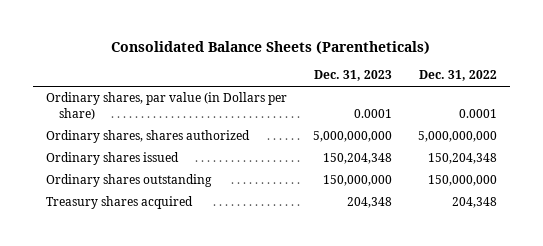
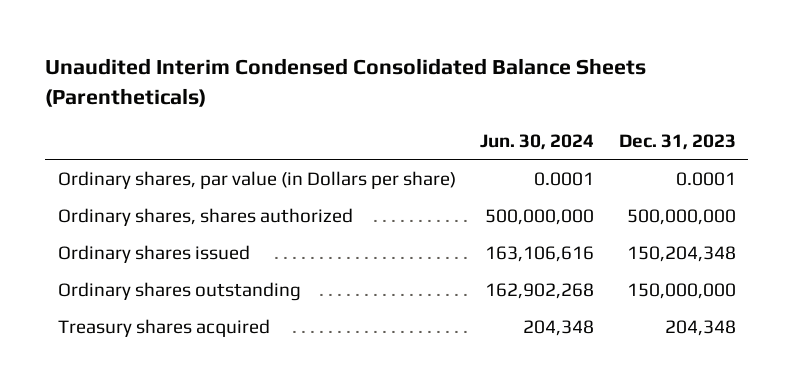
[111,40,431,54] Consolidated Balance Sheets (Parentheticals) -> [45,58,647,107] Unaudited Interim Condensed Consolidated Balance Sheets (Parentheticals)
[418,70,497,82] Dec. 31, 2022 -> none
none -> [480,133,595,150] Jun. 30, 2024
[312,131,392,143] 5,000,000,000 -> [626,208,736,225] 500,000,000

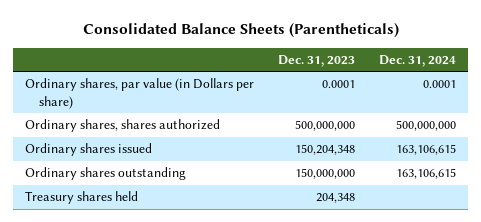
[45,58,647,107] Unaudited Interim Condensed Consolidated Balance Sheets (Parentheticals) -> [82,22,399,38] Consolidated Balance Sheets (Parentheticals)
[480,133,595,150] Jun. 30, 2024 -> none
none -> [379,54,457,67] Dec. 31, 2024
[57,318,270,337] Treasury shares acquired -> [25,191,139,205] Treasury shares held

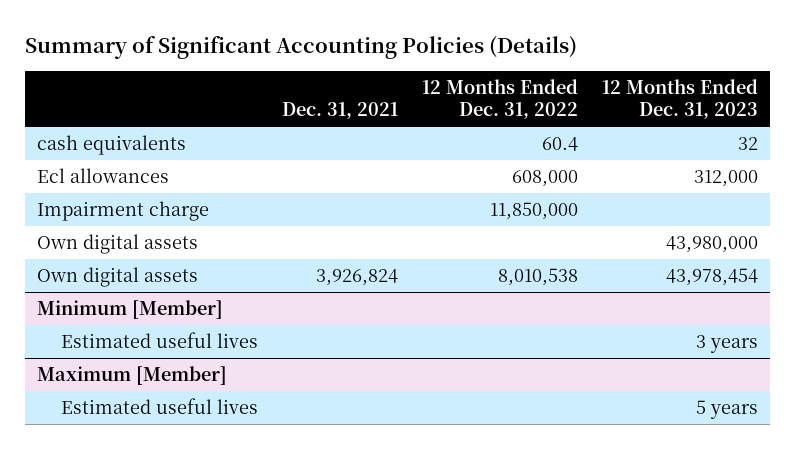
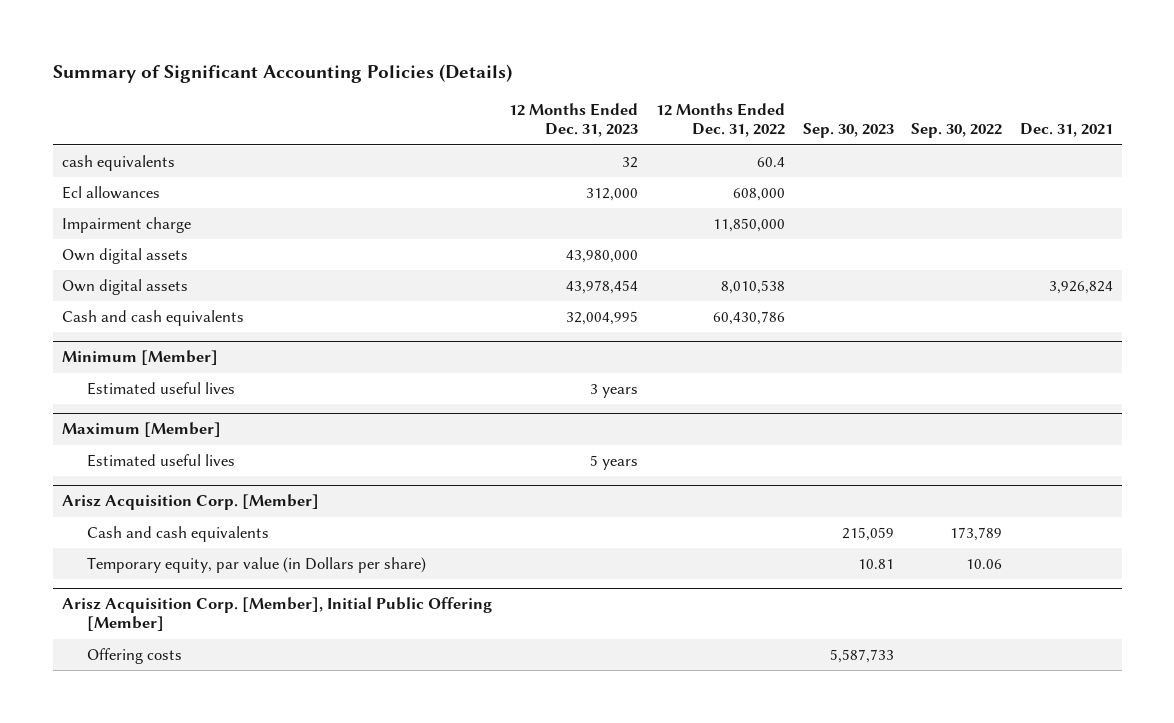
none -> [802,123,894,139] Sep. 30, 2023
none -> [911,123,1003,139] Sep. 30, 2022
none -> [61,310,244,327] Cash and cash equivalents
none -> [61,494,319,511] Arisz Acquisition Corp. [Member]
none -> [86,526,269,543] Cash and cash equivalents
none -> [86,557,426,574] Temporary equity, par value (in Dollars per share)
none -> [61,597,492,632] Arisz Acquisition Corp. [Member], Initial Public Offering [Member]
none -> [86,648,182,665] Offering costs

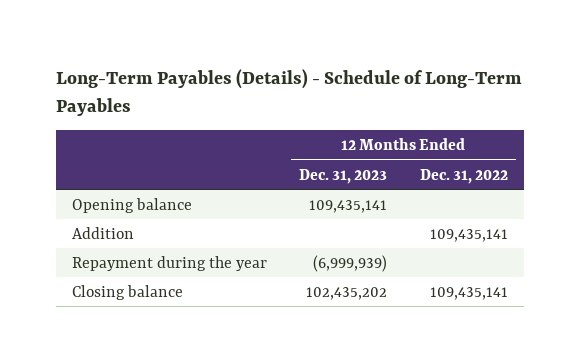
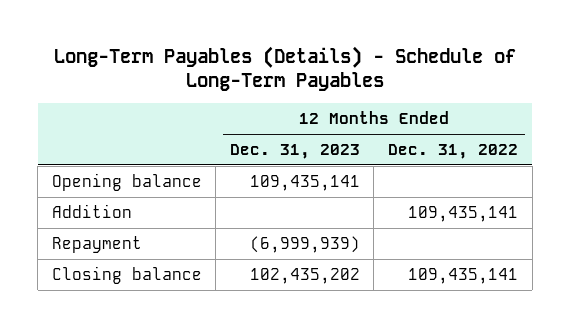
[71,255,267,271] Repayment during the year -> [51,235,142,253] Repayment

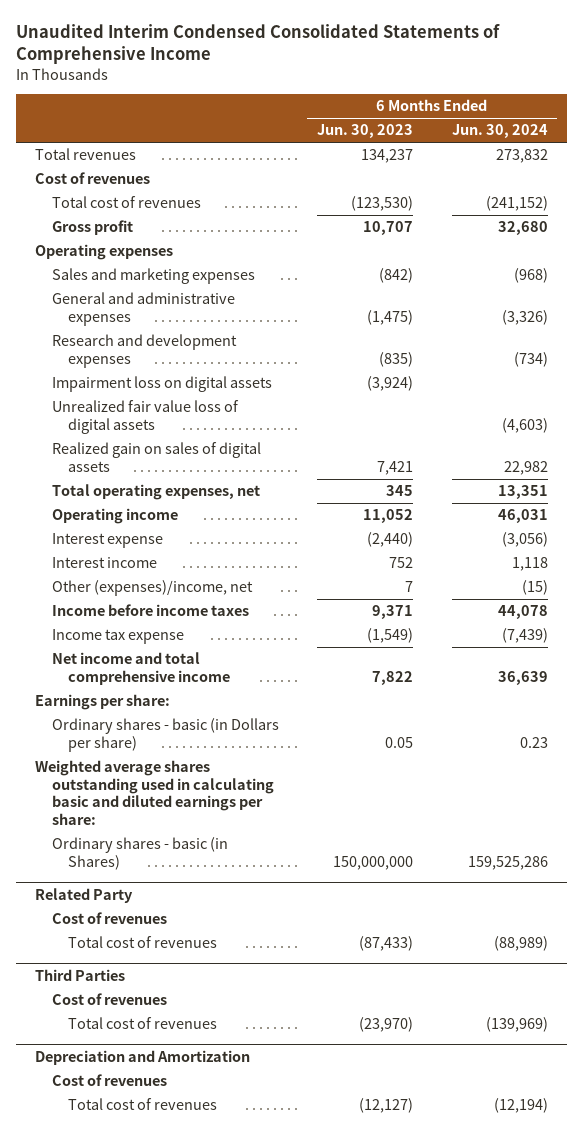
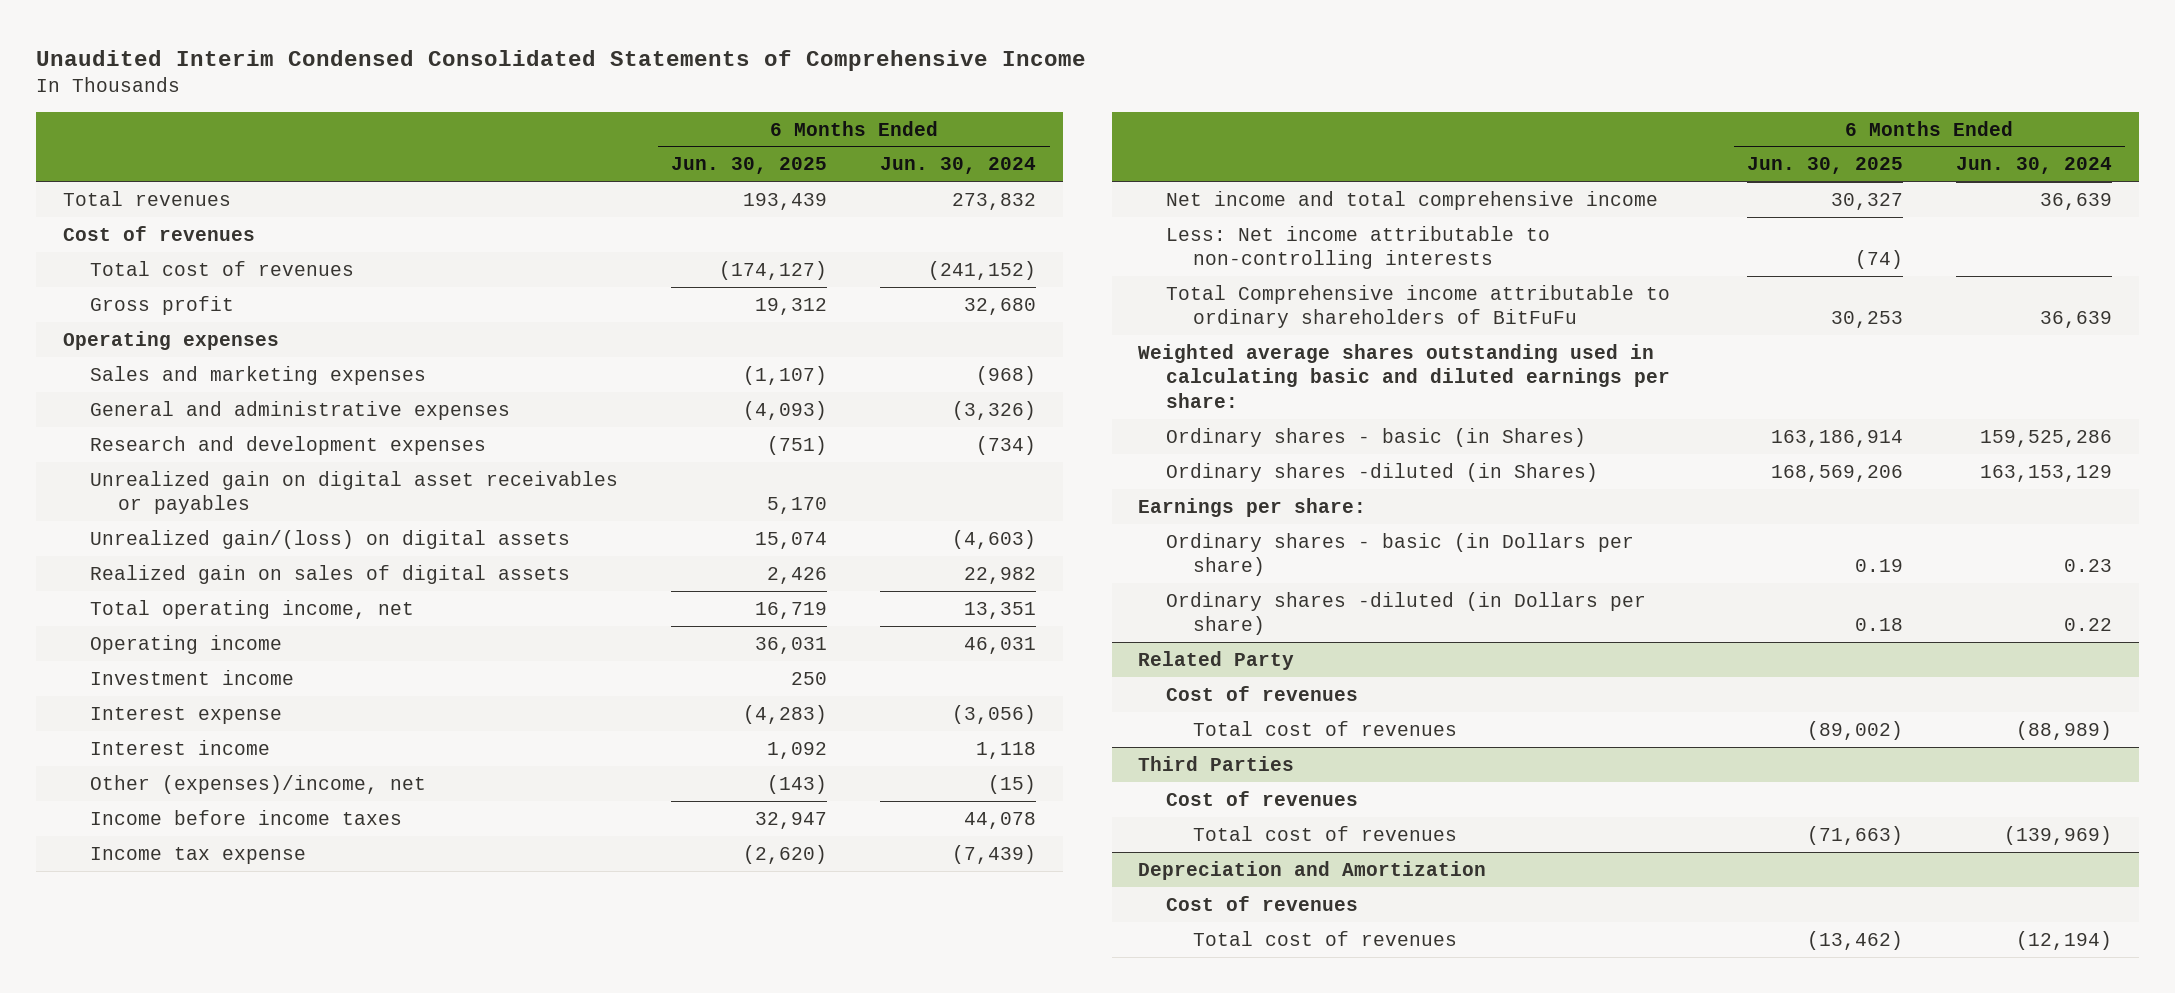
[317,124,414,139] Jun. 30, 2023 -> none
none -> [671,157,828,175] Jun. 30, 2025
[51,376,272,393] Impairment loss on digital assets -> none
none -> [90,470,619,515] Unrealized gain on digital asset receivables or payables
[51,400,239,434] Unrealized fair value loss of digital assets -> [90,529,571,549] Unrealized gain/(loss) on digital assets
[51,484,260,501] Total operating expenses, net -> [90,599,415,619] Total operating income, net
none -> [90,669,295,685] Investment income
none -> [1165,225,1550,270] Less: Net income attributable to non-controlling interests
none -> [1165,284,1670,329] Total Comprehensive income attributable to ordinary shareholders of BitFuFu
none -> [1165,462,1598,482] Ordinary shares -diluted (in Shares)
[35,694,171,711] Earnings per share: -> [1138,497,1367,517] Earnings per share:
[51,718,279,752] Ordinary shares - basic (in Dollars per share) -> [1165,532,1634,577] Ordinary shares - basic (in Dollars per share)
none -> [1165,591,1646,636] Ordinary shares -diluted (in Dollars per share)

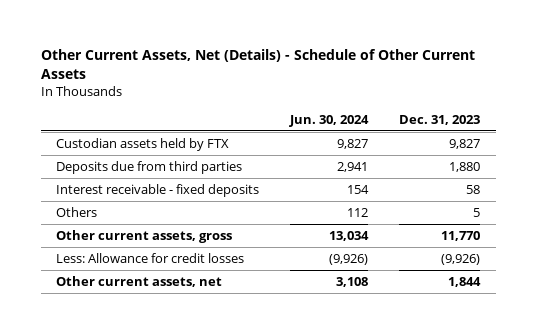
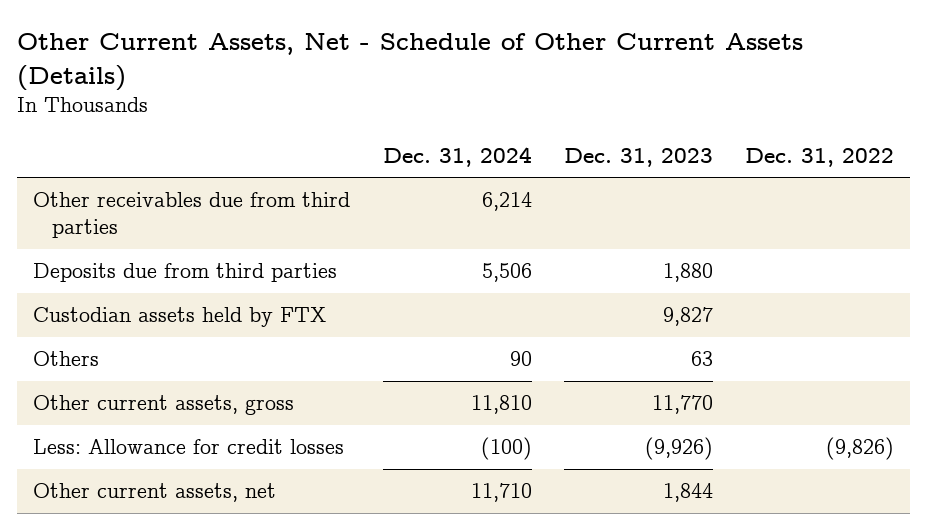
[40,49,475,80] Other Current Assets, Net (Details) - Schedule of Other Current Assets -> [17,33,804,91] Other Current Assets, Net - Schedule of Other Current Assets (Details)
[289,114,370,127] Jun. 30, 2024 -> none
none -> [382,146,532,167] Dec. 31, 2024
none -> [745,147,895,167] Dec. 31, 2022
none -> [33,192,351,239] Other receivables due from third parties
[56,183,260,197] Interest receivable - fixed deposits -> none
[56,137,230,151] Custodian assets held by FTX -> [33,307,327,328] Custodian assets held by FTX
[473,207,481,217] 5 -> [690,351,713,367] 63

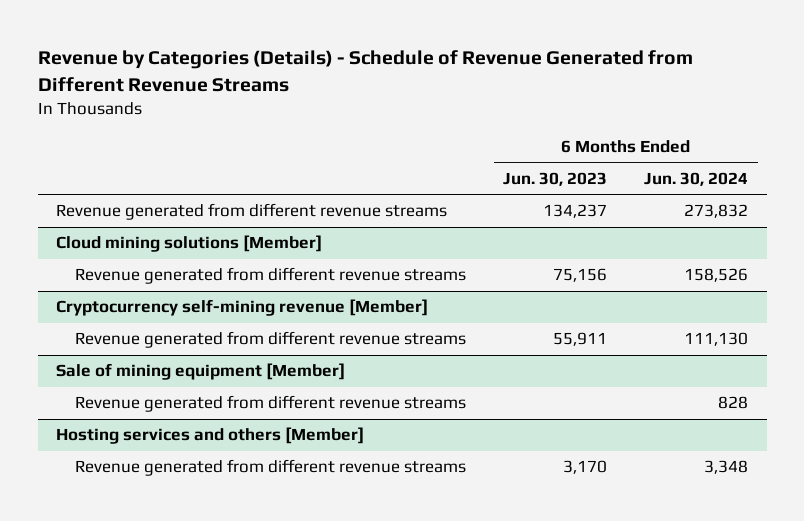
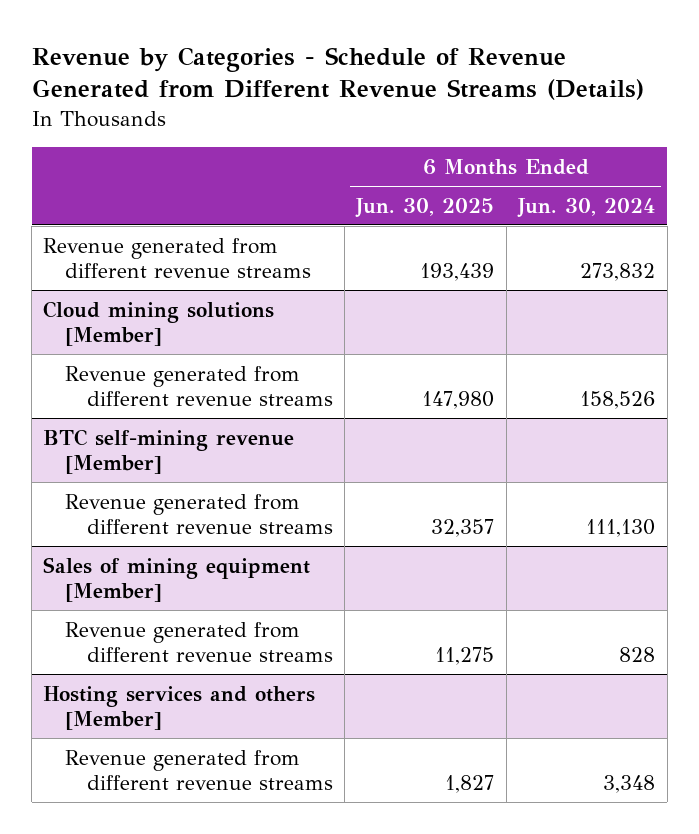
[37,50,693,92] Revenue by Categories (Details) - Schedule of Revenue Generated from Different Revenue Streams -> [31,46,644,101] Revenue by Categories - Schedule of Revenue Generated from Different Revenue Streams (Details)
[503,171,608,186] Jun. 30, 2023 -> none
none -> [355,197,495,218] Jun. 30, 2025
[56,299,429,317] Cryptocurrency self-mining revenue [Member] -> [43,428,295,475] BTC self-mining revenue [Member]
[56,363,346,381] Sale of mining equipment [Member] -> [43,556,311,603] Sales of mining equipment [Member]

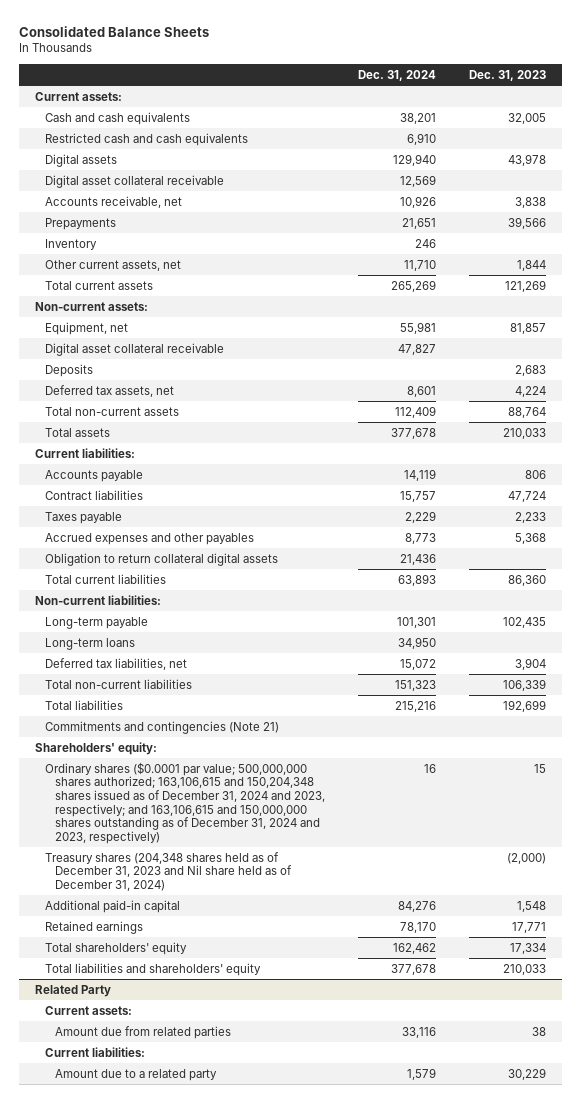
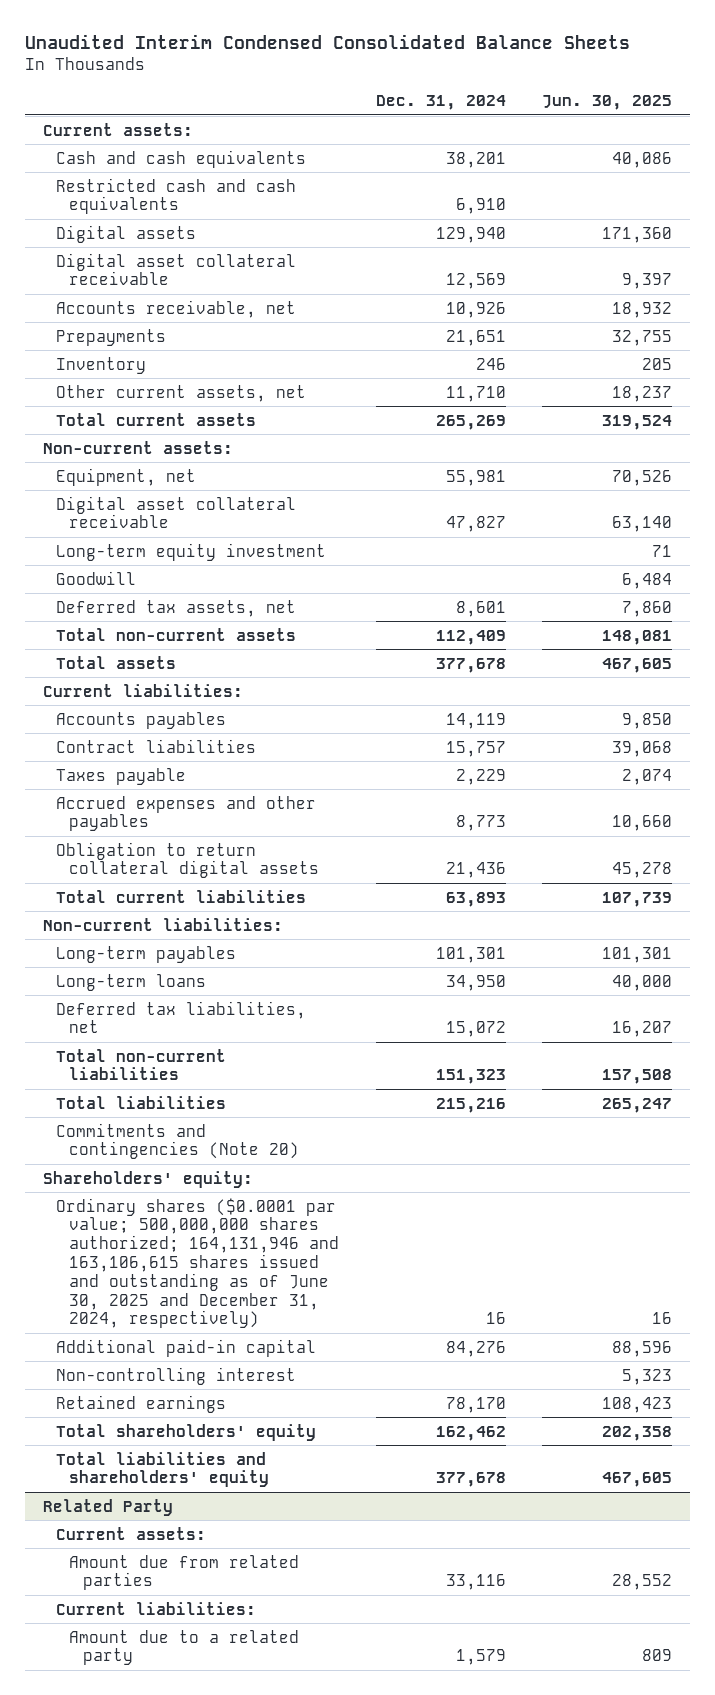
[18,25,209,37] Consolidated Balance Sheets -> [25,34,631,50] Unaudited Interim Condensed Consolidated Balance Sheets
[468,69,546,81] Dec. 31, 2023 -> none
none -> [541,94,672,110] Jun. 30, 2025
[45,363,94,377] Deposits -> [56,542,327,561] Long-term equity investment
none -> [56,570,137,585] Goodwill
[45,469,144,482] Accounts payable -> [56,711,227,729] Accounts payables
[45,616,149,629] Long-term payable -> [56,945,237,963] Long-term payables
[45,720,280,734] Commitments and contingencies (Note 21) -> [56,1122,300,1160] Commitments and contingencies (Note 20)
[45,851,292,891] Treasury shares (204,348 shares held as of December 31, 2023 and Nil share held as of December 31, 2024) -> none
[45,761,325,844] Ordinary shares ($0.0001 par value; 500,000,000 shares authorized; 163,106,615 and 150,204,348 shares issued as of December 31, 2024 and 2023, respectively; and 163,106,615 and 150,000,000 shares outstanding as of December 31, 2024 and 2023, respectively) -> [56,1197,340,1329] Ordinary shares ($0.0001 par value; 500,000,000 shares authorized; 164,131,946 and 163,106,615 shares issued and outstanding as of June 30, 2025 and December 31, 2024, respectively)
none -> [56,1366,297,1385] Non-controlling interest

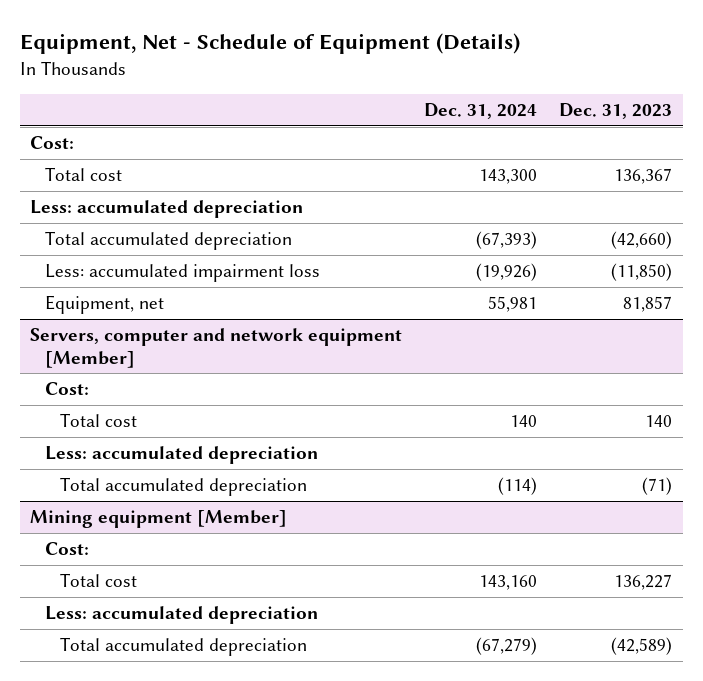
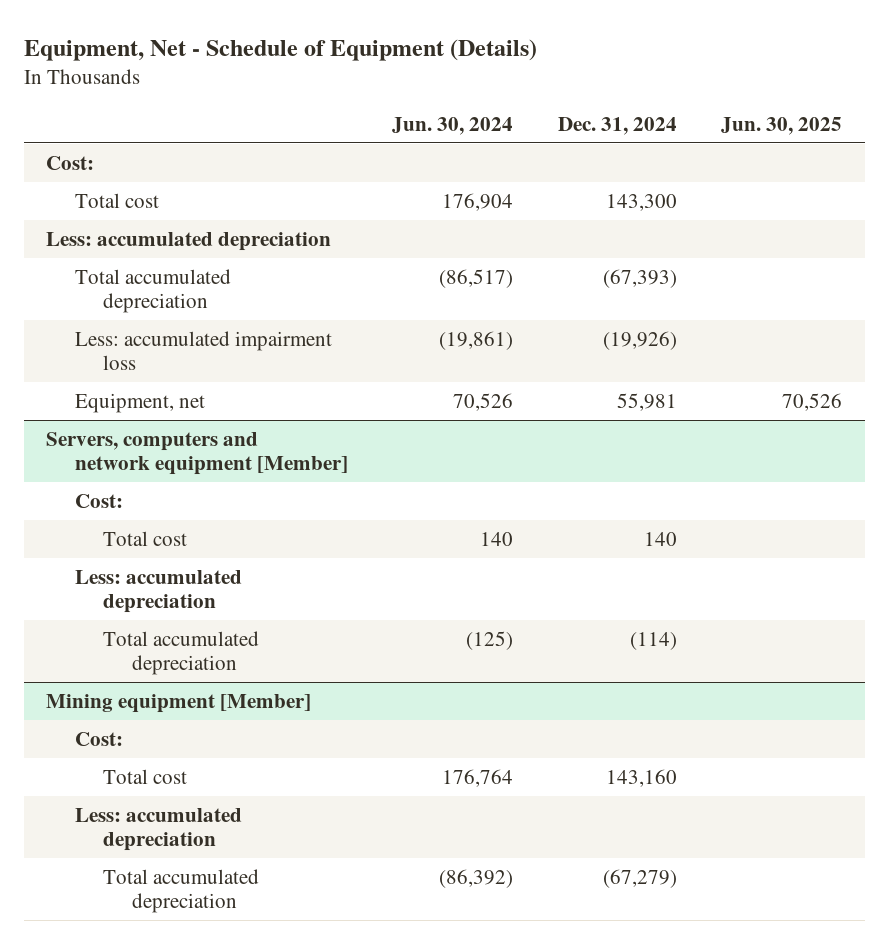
[559,102,673,119] Dec. 31, 2023 -> none
none -> [392,116,514,135] Jun. 30, 2024
none -> [721,116,843,135] Jun. 30, 2025
[30,327,403,368] Servers, computer and network equipment [Member] -> [45,431,348,475] Servers, computers and network equipment [Member]

